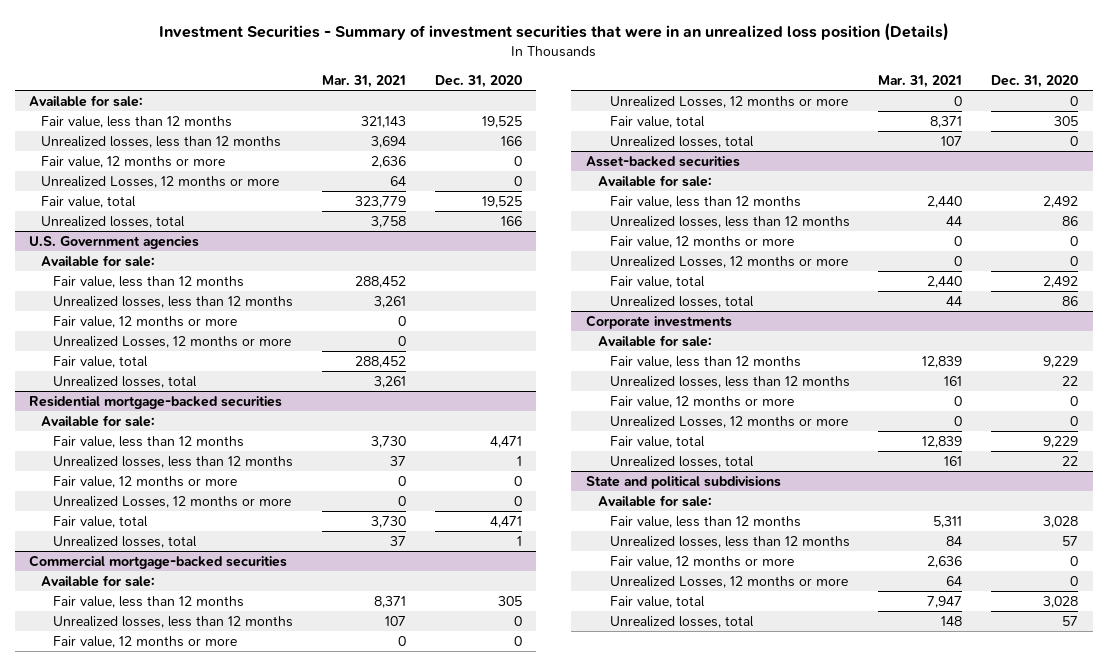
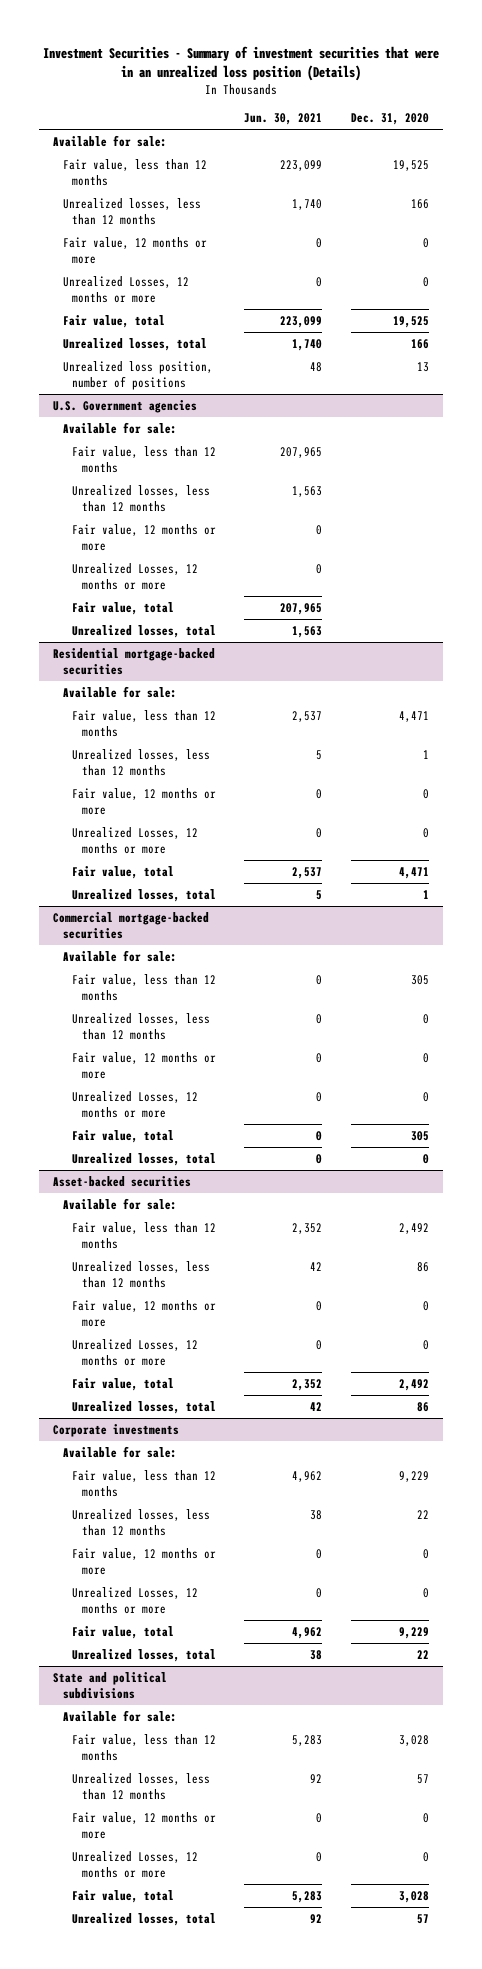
[322,74,407,88] Mar. 31, 2021 -> none
none -> [244,113,323,126] Jun. 30, 2021
none -> [62,360,213,390] Unrealized loss position, number of positions

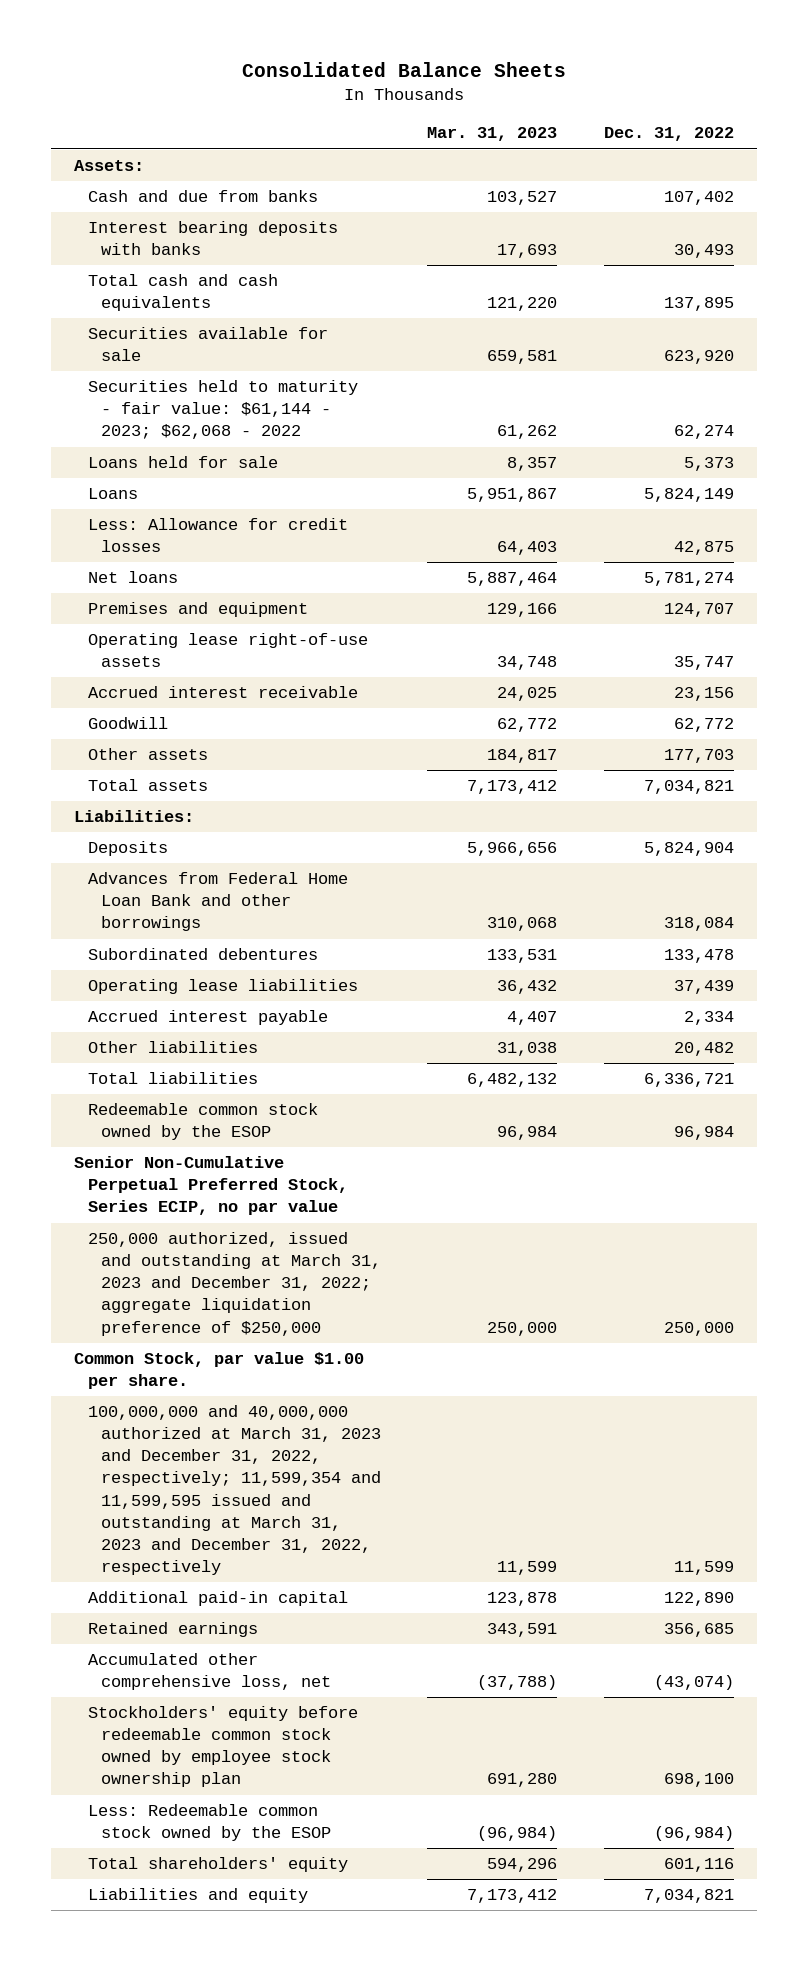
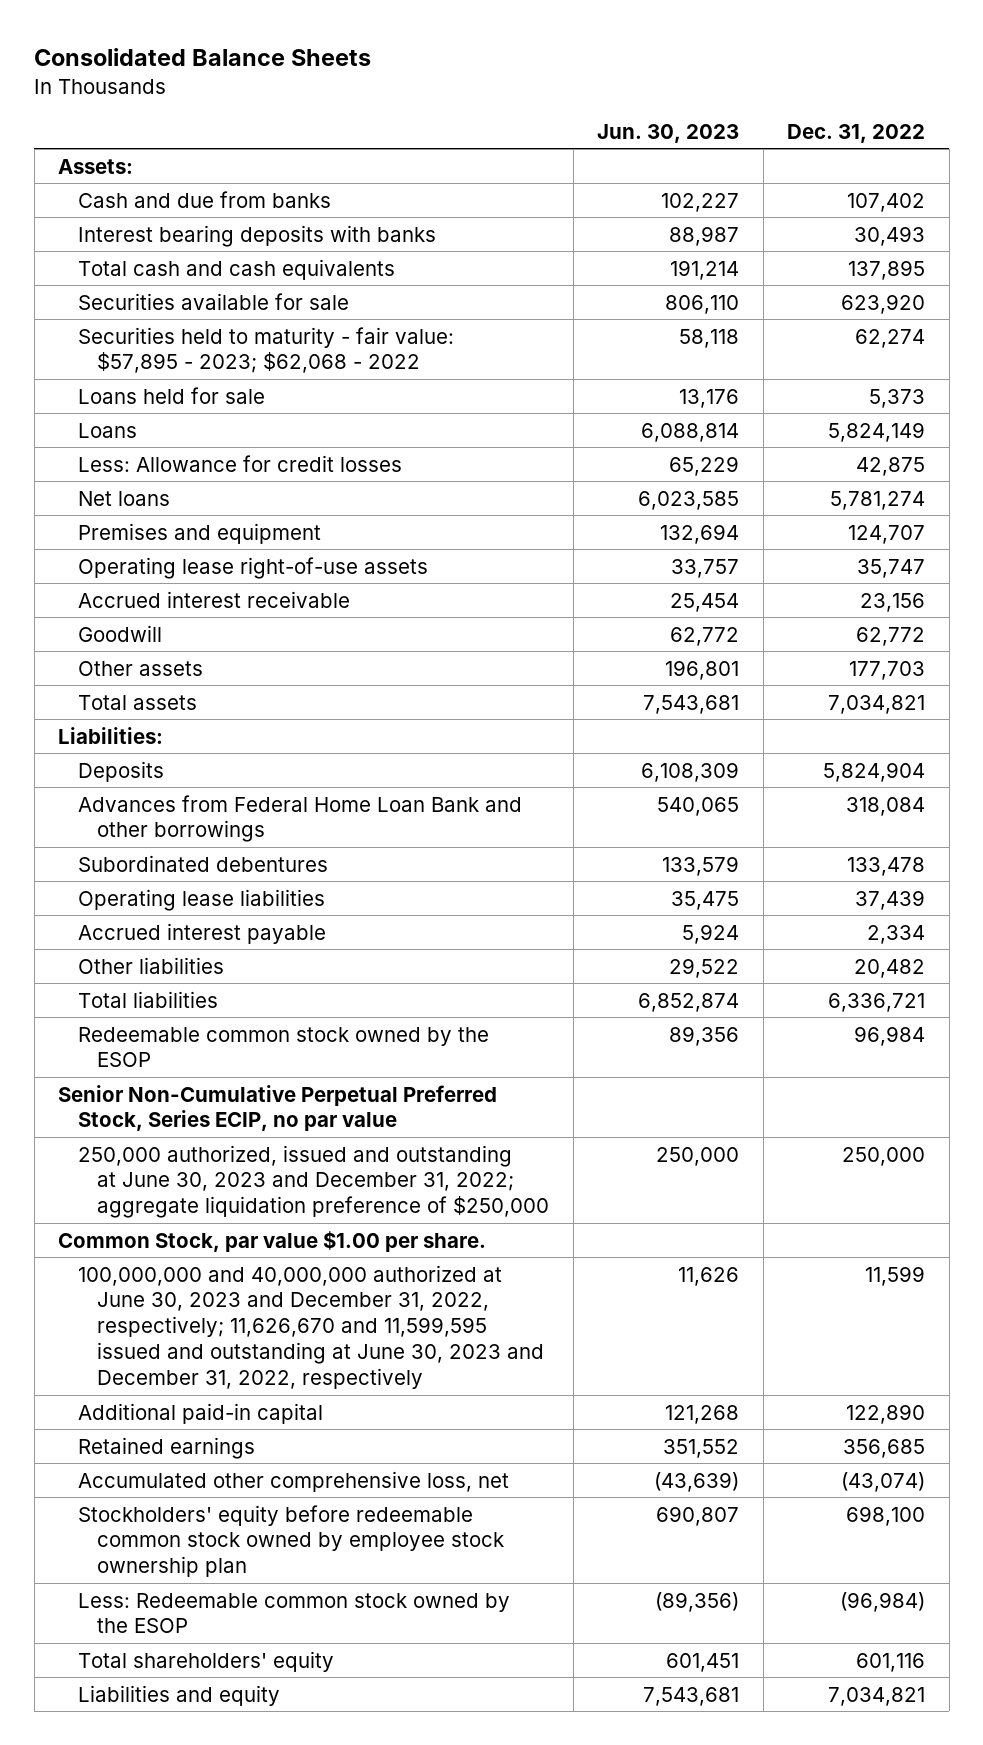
[427,127,558,142] Mar. 31, 2023 -> none
none -> [597,123,740,143] Jun. 30, 2023
[87,380,358,440] Securities held to maturity - fair value: $61,144 - 2023; $62,068 - 2022 -> [77,326,454,374] Securities held to maturity - fair value: $57,895 - 2023; $62,068 - 2022
[87,1232,382,1336] 250,000 authorized, issued and outstanding at March 31, 2023 and December 31, 2022; aggregate liquidation preference of $250,000 -> [77,1144,550,1219] 250,000 authorized, issued and outstanding at June 30, 2023 and December 31, 2022; aggregate liquidation preference of $250,000
[87,1405,382,1575] 100,000,000 and 40,000,000 authorized at March 31, 2023 and December 31, 2022, respectively; 11,599,354 and 11,599,595 issued and outstanding at March 31, 2023 and December 31, 2022, respectively -> [77,1264,545,1390] 100,000,000 and 40,000,000 authorized at June 30, 2023 and December 31, 2022, respectively; 11,626,670 and 11,599,595 issued and outstanding at June 30, 2023 and December 31, 2022, respectively

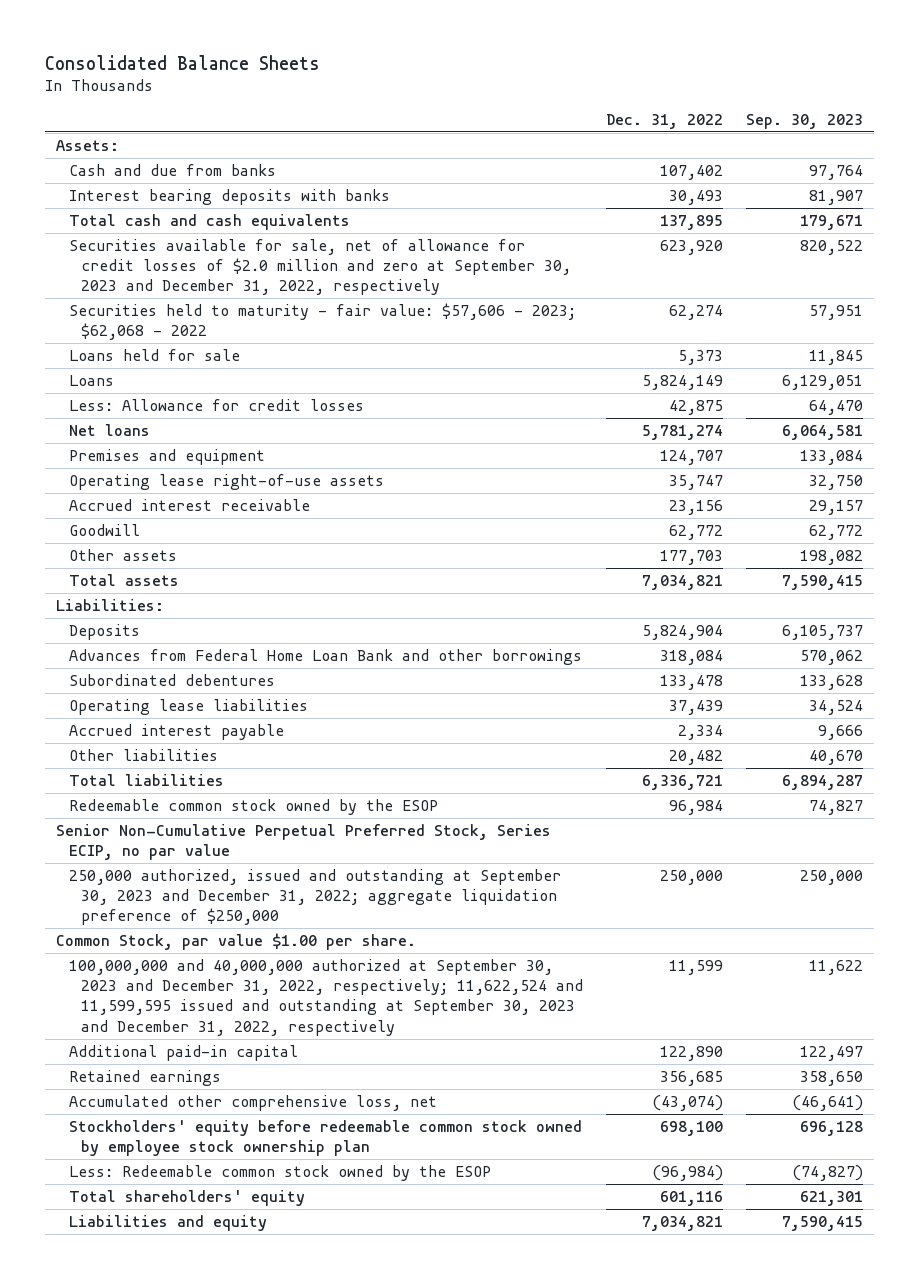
[597,123,740,143] Jun. 30, 2023 -> none
none -> [745,113,863,129] Sep. 30, 2023
[77,292,349,310] Securities available for sale -> [68,238,572,296] Securities available for sale, net of allowance for credit losses of $2.0 million and zero at September 30, 2023 and December 31, 2022, respectively
[77,326,454,374] Securities held to maturity - fair value: $57,895 - 2023; $62,068 - 2022 -> [68,302,576,341] Securities held to maturity - fair value: $57,606 - 2023; $62,068 - 2022
[77,1144,550,1219] 250,000 authorized, issued and outstanding at June 30, 2023 and December 31, 2022; aggregate liquidation preference of $250,000 -> [68,868,561,926] 250,000 authorized, issued and outstanding at September 30, 2023 and December 31, 2022; aggregate liquidation preference of $250,000
[77,1264,545,1390] 100,000,000 and 40,000,000 authorized at June 30, 2023 and December 31, 2022, respectively; 11,626,670 and 11,599,595 issued and outstanding at June 30, 2023 and December 31, 2022, respectively -> [68,958,584,1036] 100,000,000 and 40,000,000 authorized at September 30, 2023 and December 31, 2022, respectively; 11,622,524 and 11,599,595 issued and outstanding at September 30, 2023 and December 31, 2022, respectively

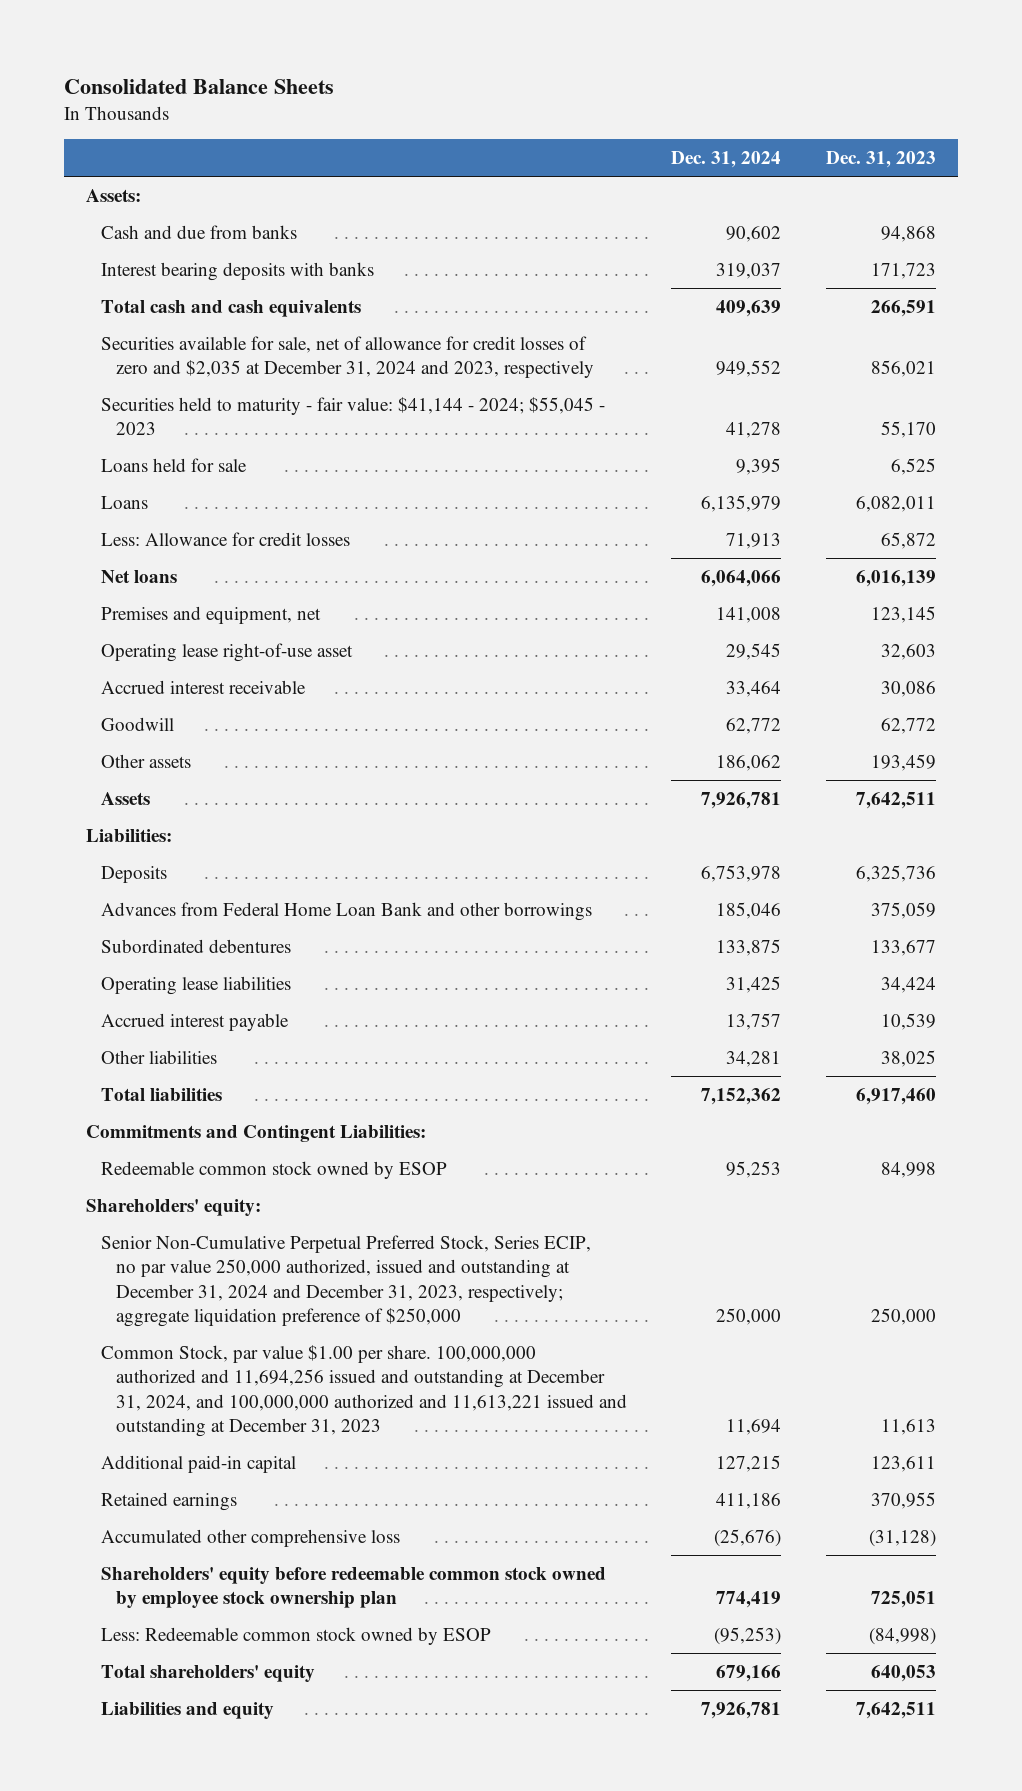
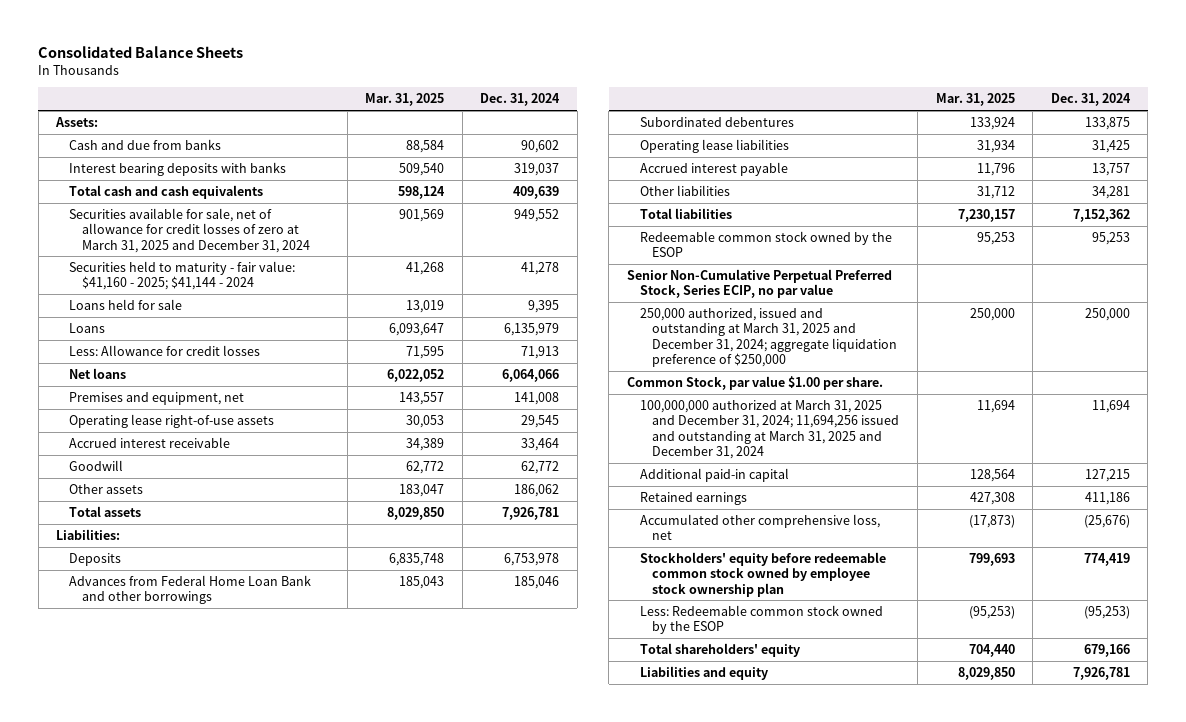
[825,151,936,169] Dec. 31, 2023 -> none
none -> [365,93,445,107] Mar. 31, 2025
[101,335,594,379] Securities available for sale, net of allowance for credit losses of zero and $2,035 at December 31, 2024 and 2023, respectively -> [69,207,310,253] Securities available for sale, net of allowance for credit losses of zero at March 31, 2025 and December 31, 2024
[101,396,606,436] Securities held to maturity - fair value: $41,144 - 2024; $55,045 - 2023 -> [69,260,296,291] Securities held to maturity - fair value: $41,160 - 2025; $41,144 - 2024
[101,642,354,662] Operating lease right-of-use asset -> [69,413,275,428] Operating lease right-of-use assets
[101,791,151,805] Assets -> [69,505,142,517] Total assets
[86,1124,427,1142] Commitments and Contingent Liabilities: -> none
[86,1198,262,1216] Shareholders' equity: -> none
[101,1160,448,1179] Redeemable common stock owned by ESOP -> [639,230,892,258] Redeemable common stock owned by the ESOP
none -> [626,268,892,299] Senior Non-Cumulative Perpetual Preferred Stock, Series ECIP, no par value
[101,1234,592,1328] Senior Non-Cumulative Perpetual Preferred Stock, Series ECIP, no par value 250,000 authorized, issued and outstanding at December 31, 2024 and December 31, 2023, respectively; aggregate liquidation preference of $250,000 -> [639,307,898,368] 250,000 authorized, issued and outstanding at March 31, 2025 and December 31, 2024; aggregate liquidation preference of $250,000
none -> [626,375,883,390] Common Stock, par value $1.00 per share.
[101,1344,627,1438] Common Stock, par value $1.00 per share. 100,000,000 authorized and 11,694,256 issued and outstanding at December 31, 2024, and 100,000,000 authorized and 11,613,221 issued and outstanding at December 31, 2023 -> [639,399,900,460] 100,000,000 authorized at March 31, 2025 and December 31, 2024; 11,694,256 issued and outstanding at March 31, 2025 and December 31, 2024
[101,1528,401,1547] Accumulated other comprehensive loss -> [639,513,880,541] Accumulated other comprehensive loss, net
[101,1566,607,1609] Shareholders' equity before redeemable common stock owned by employee stock ownership plan -> [639,551,886,597] Stockholders' equity before redeemable common stock owned by employee stock ownership plan
[101,1626,492,1645] Less: Redeemable common stock owned by ESOP -> [639,604,883,635] Less: Redeemable common stock owned by the ESOP

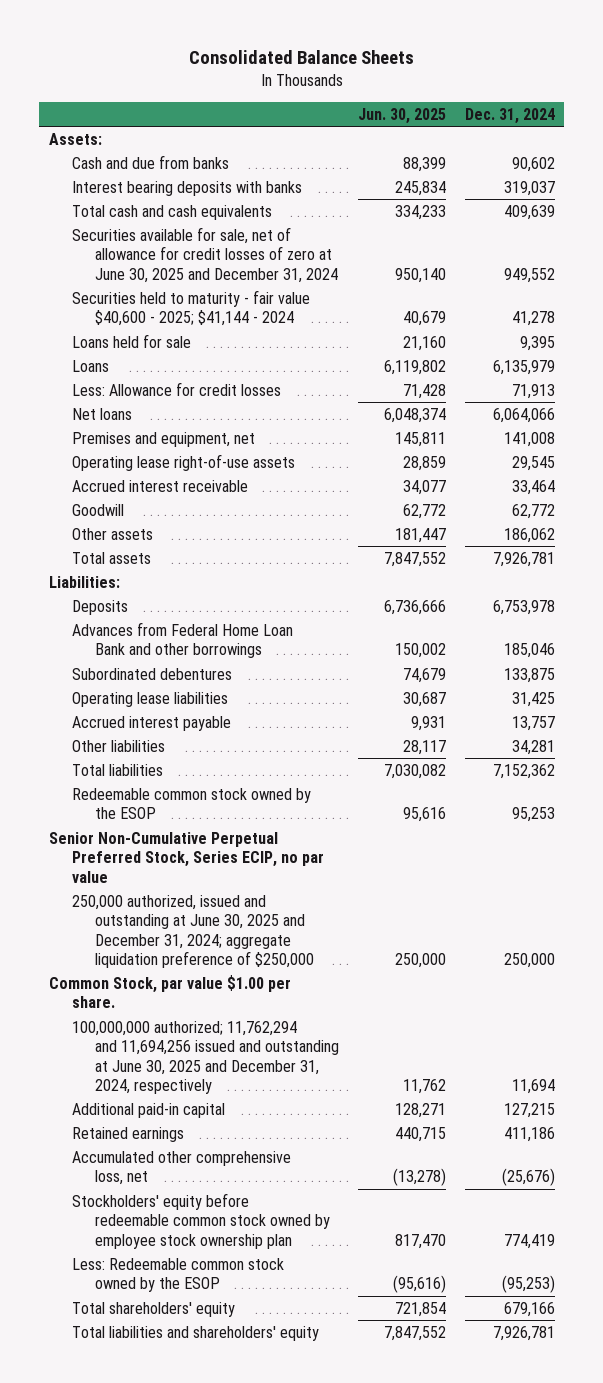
[365,93,445,107] Mar. 31, 2025 -> none
none -> [357,107,446,124] Jun. 30, 2025
[69,207,310,253] Securities available for sale, net of allowance for credit losses of zero at March 31, 2025 and December 31, 2024 -> [72,226,339,283] Securities available for sale, net of allowance for credit losses of zero at June 30, 2025 and December 31, 2024
[69,260,296,291] Securities held to maturity - fair value: $41,160 - 2025; $41,144 - 2024 -> [72,289,311,327] Securities held to maturity - fair value $40,600 - 2025; $41,144 - 2024
[639,307,898,368] 250,000 authorized, issued and outstanding at March 31, 2025 and December 31, 2024; aggregate liquidation preference of $250,000 -> [72,894,315,968] 250,000 authorized, issued and outstanding at June 30, 2025 and December 31, 2024; aggregate liquidation preference of $250,000
[639,399,900,460] 100,000,000 authorized at March 31, 2025 and December 31, 2024; 11,694,256 issued and outstanding at March 31, 2025 and December 31, 2024 -> [72,1020,340,1094] 100,000,000 authorized; 11,762,294 and 11,694,256 issued and outstanding at June 30, 2025 and December 31, 2024, respectively
[639,665,768,680] Liabilities and equity -> [72,1325,320,1341] Total liabilities and shareholders' equity

